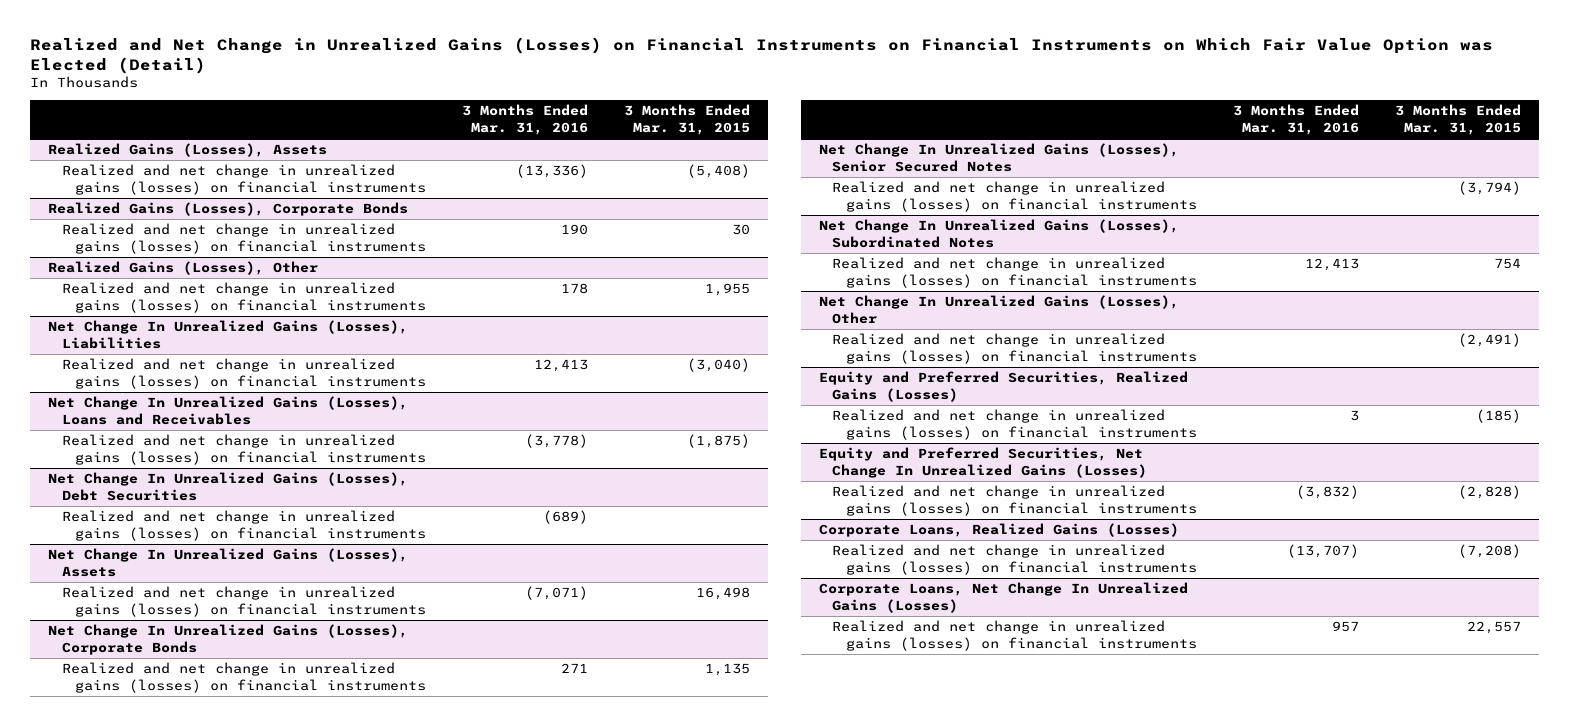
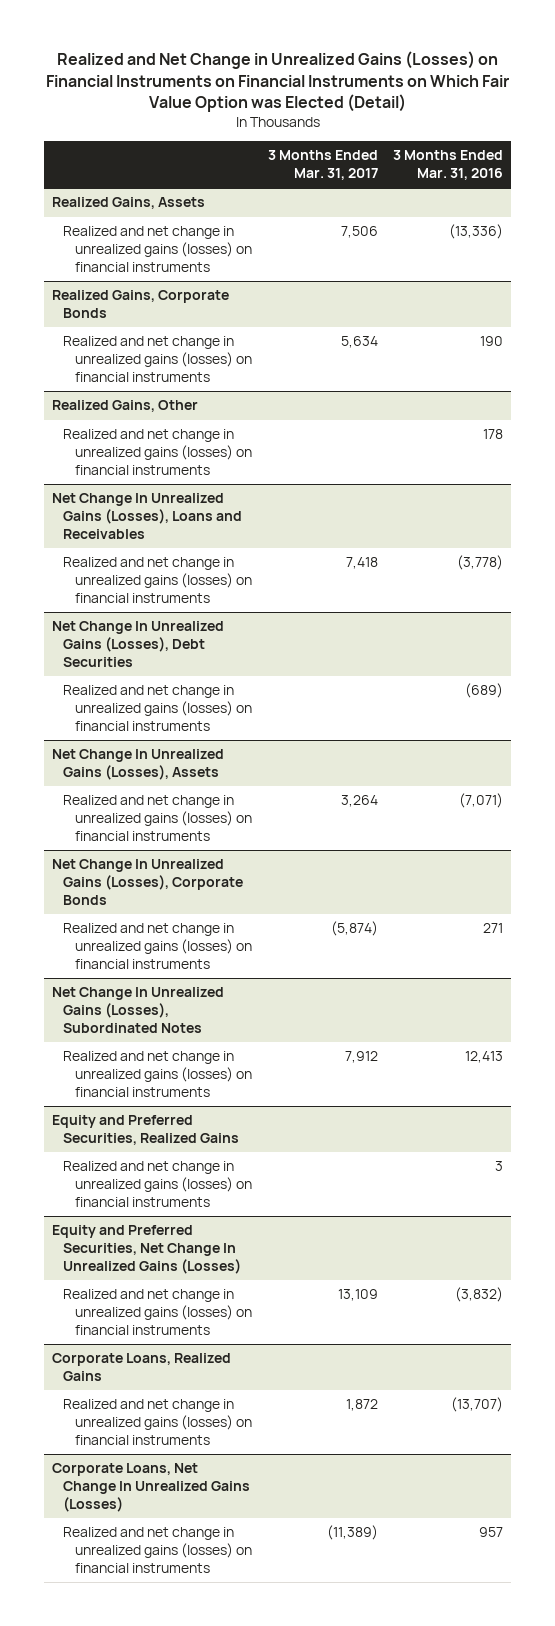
[624,104,751,135] 3 Months Ended Mar. 31, 2015 -> none
none -> [267,150,378,181] 3 Months Ended Mar. 31, 2017
[48,143,328,158] Realized Gains (Losses), Assets -> [51,197,205,210] Realized Gains, Assets
[48,202,409,217] Realized Gains (Losses), Corporate Bonds -> [51,290,229,319] Realized Gains, Corporate Bonds
[48,261,319,276] Realized Gains (Losses), Other -> [51,400,198,413] Realized Gains, Other
[48,320,409,349] Net Change In Unrealized Gains (Losses), Liabilities -> none
[61,358,427,389] Realized and net change in unrealized gains (losses) on financial instruments -> none
[818,143,1179,172] Net Change In Unrealized Gains (Losses), Senior Secured Notes -> none
[832,181,1197,212] Realized and net change in unrealized gains (losses) on financial instruments -> none
[818,295,1179,324] Net Change In Unrealized Gains (Losses), Other -> none
[832,333,1197,364] Realized and net change in unrealized gains (losses) on financial instruments -> none
[818,371,1188,402] Equity and Preferred Securities, Realized Gains (Losses) -> [51,1115,240,1146] Equity and Preferred Securities, Realized Gains
[818,523,1179,538] Corporate Loans, Realized Gains (Losses) -> [51,1353,231,1382] Corporate Loans, Realized Gains

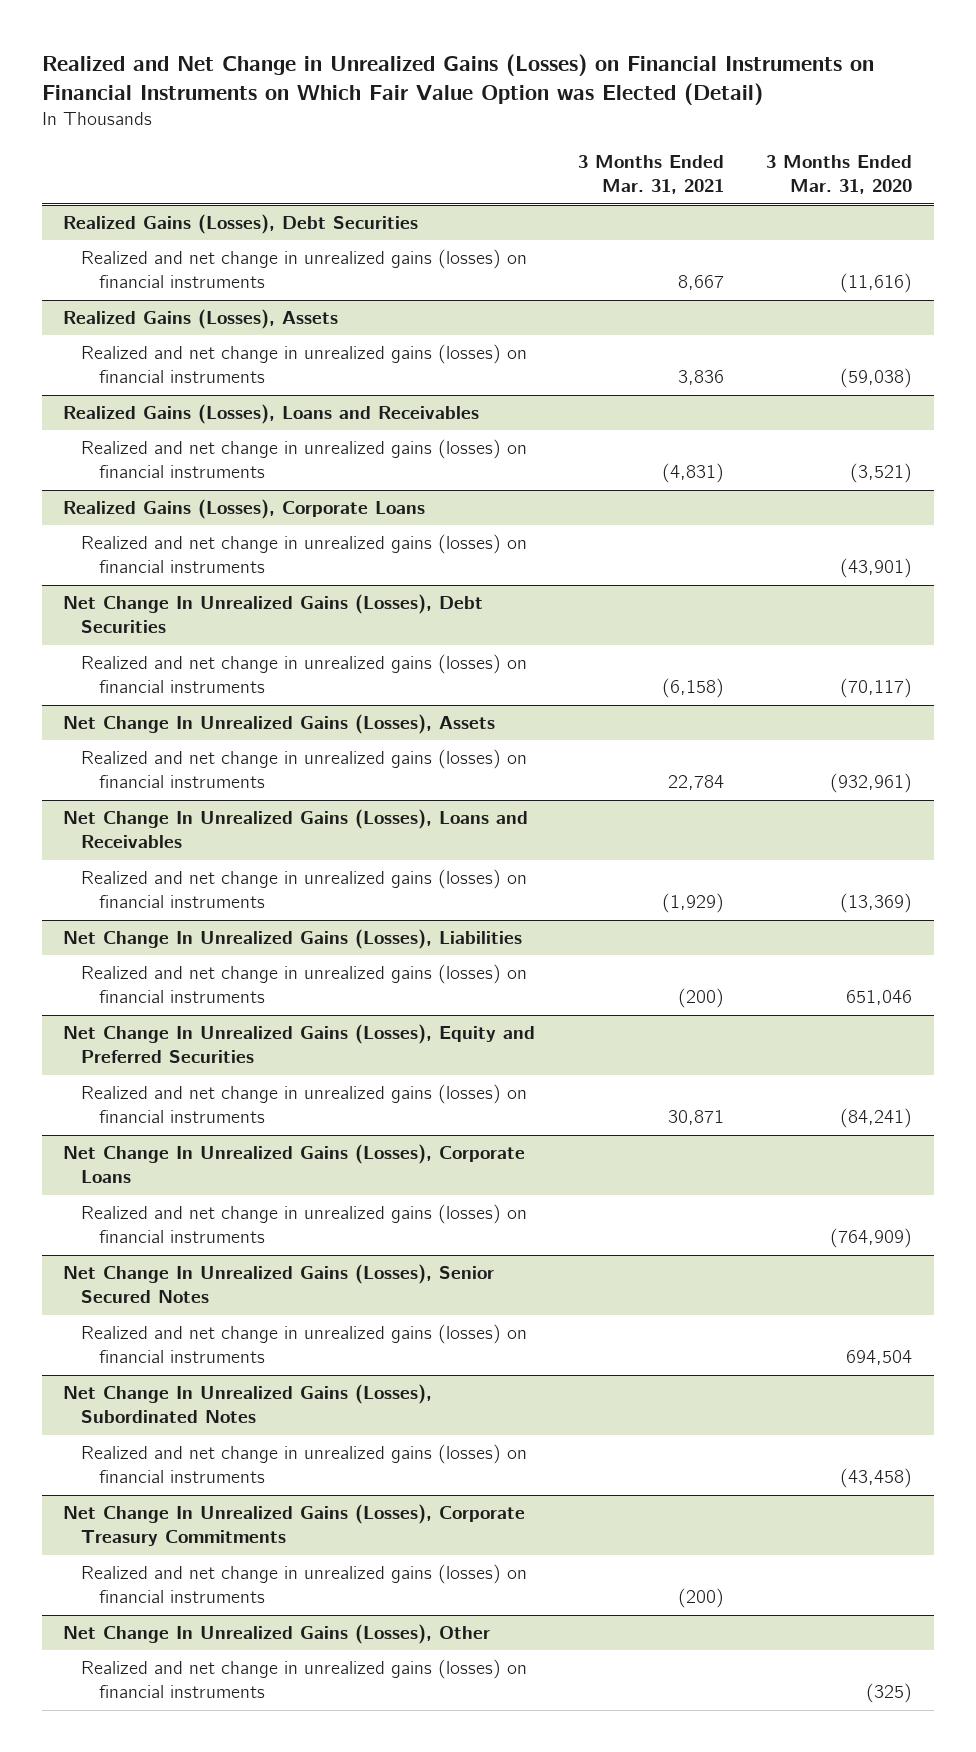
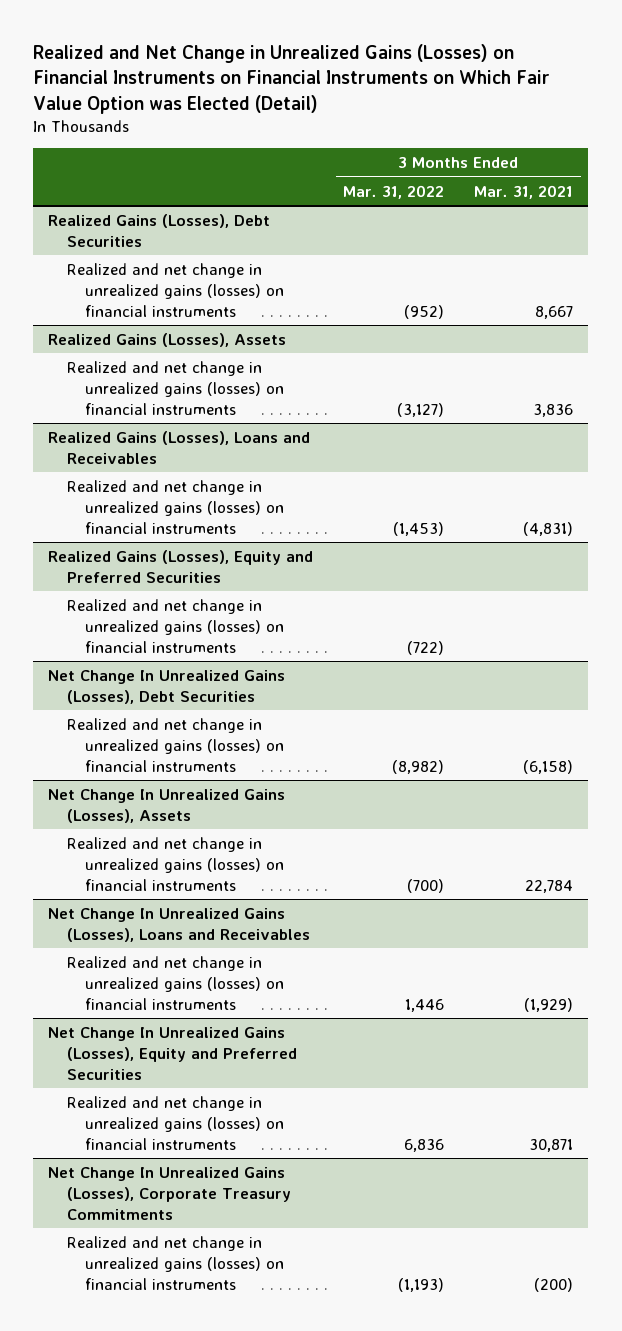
[766,155,913,195] 3 Months Ended Mar. 31, 2020 -> none
none -> [343,184,445,199] Mar. 31, 2022
[63,499,426,520] Realized Gains (Losses), Corporate Loans -> none
none -> [48,549,314,583] Realized Gains (Losses), Equity and Preferred Securities
[63,929,523,950] Net Change In Unrealized Gains (Losses), Liabilities -> none
[81,964,528,1004] Realized and net change in unrealized gains (losses) on financial instruments -> none
[63,1144,526,1184] Net Change In Unrealized Gains (Losses), Corporate Loans -> none
[81,1204,528,1244] Realized and net change in unrealized gains (losses) on financial instruments -> none
[63,1264,495,1304] Net Change In Unrealized Gains (Losses), Senior Secured Notes -> none
[81,1324,528,1364] Realized and net change in unrealized gains (losses) on financial instruments -> none
[63,1384,433,1424] Net Change In Unrealized Gains (Losses), Subordinated Notes -> none
[81,1444,528,1484] Realized and net change in unrealized gains (losses) on financial instruments -> none
[63,1624,491,1645] Net Change In Unrealized Gains (Losses), Other -> none
[81,1659,528,1699] Realized and net change in unrealized gains (losses) on financial instruments -> none

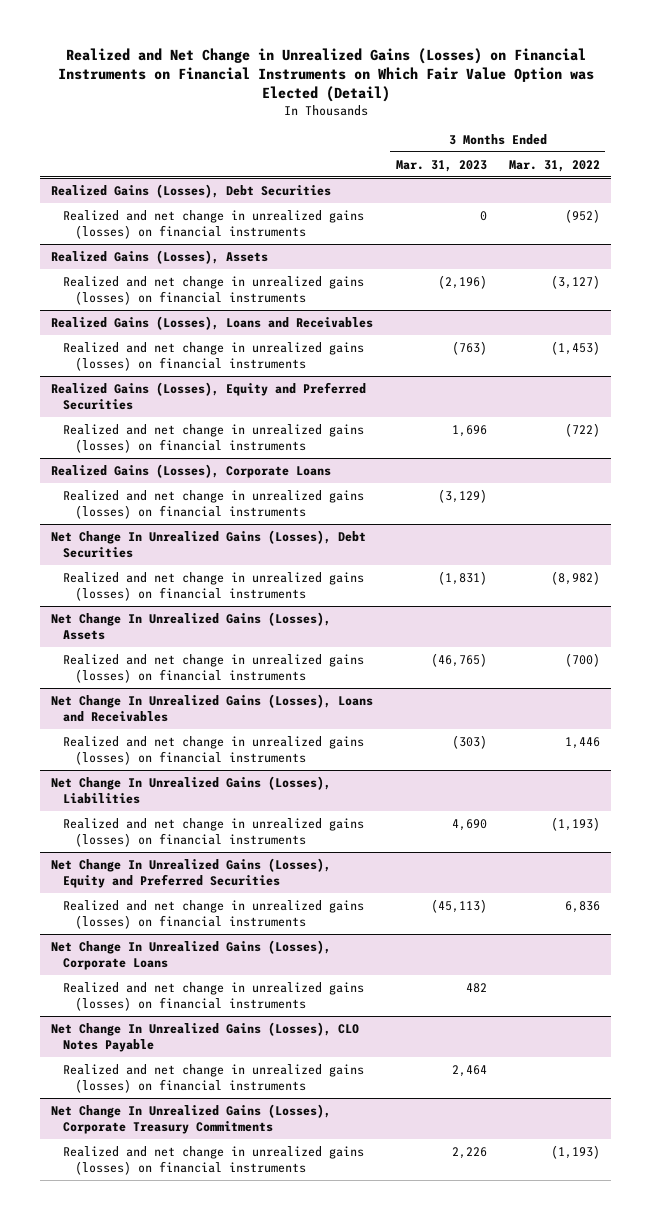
[474,184,574,199] Mar. 31, 2021 -> none
none -> [395,159,487,172] Mar. 31, 2023
none -> [51,463,332,478] Realized Gains (Losses), Corporate Loans
none -> [63,489,365,519] Realized and net change in unrealized gains (losses) on financial instruments
none -> [51,775,332,804] Net Change In Unrealized Gains (Losses), Liabilities
none -> [63,817,365,847] Realized and net change in unrealized gains (losses) on financial instruments
none -> [51,939,332,970] Net Change In Unrealized Gains (Losses), Corporate Loans
none -> [63,981,365,1011] Realized and net change in unrealized gains (losses) on financial instruments
none -> [51,1021,360,1052] Net Change In Unrealized Gains (Losses), CLO Notes Payable
none -> [63,1063,365,1093] Realized and net change in unrealized gains (losses) on financial instruments

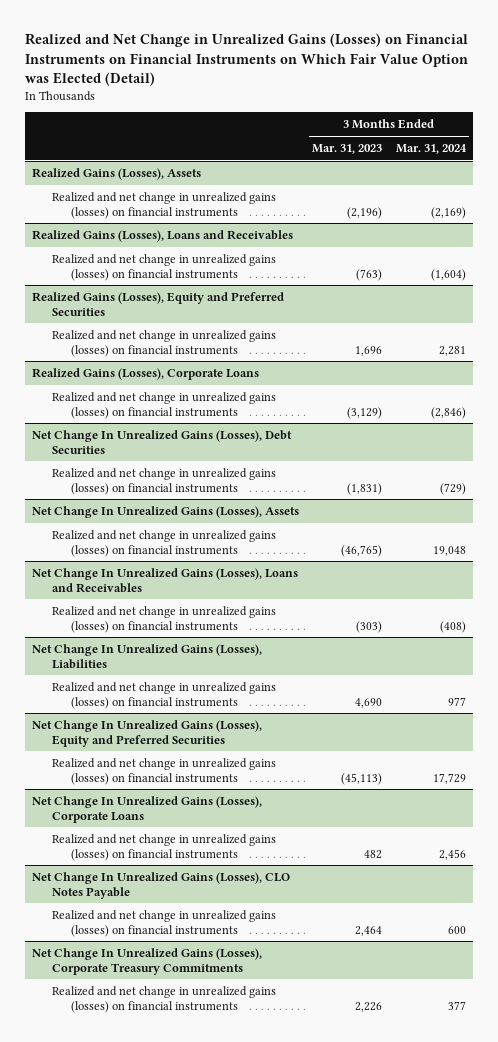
[508,159,600,172] Mar. 31, 2022 -> none
none -> [395,144,467,155] Mar. 31, 2024
[51,183,332,198] Realized Gains (Losses), Debt Securities -> none
[63,209,365,239] Realized and net change in unrealized gains (losses) on financial instruments -> none

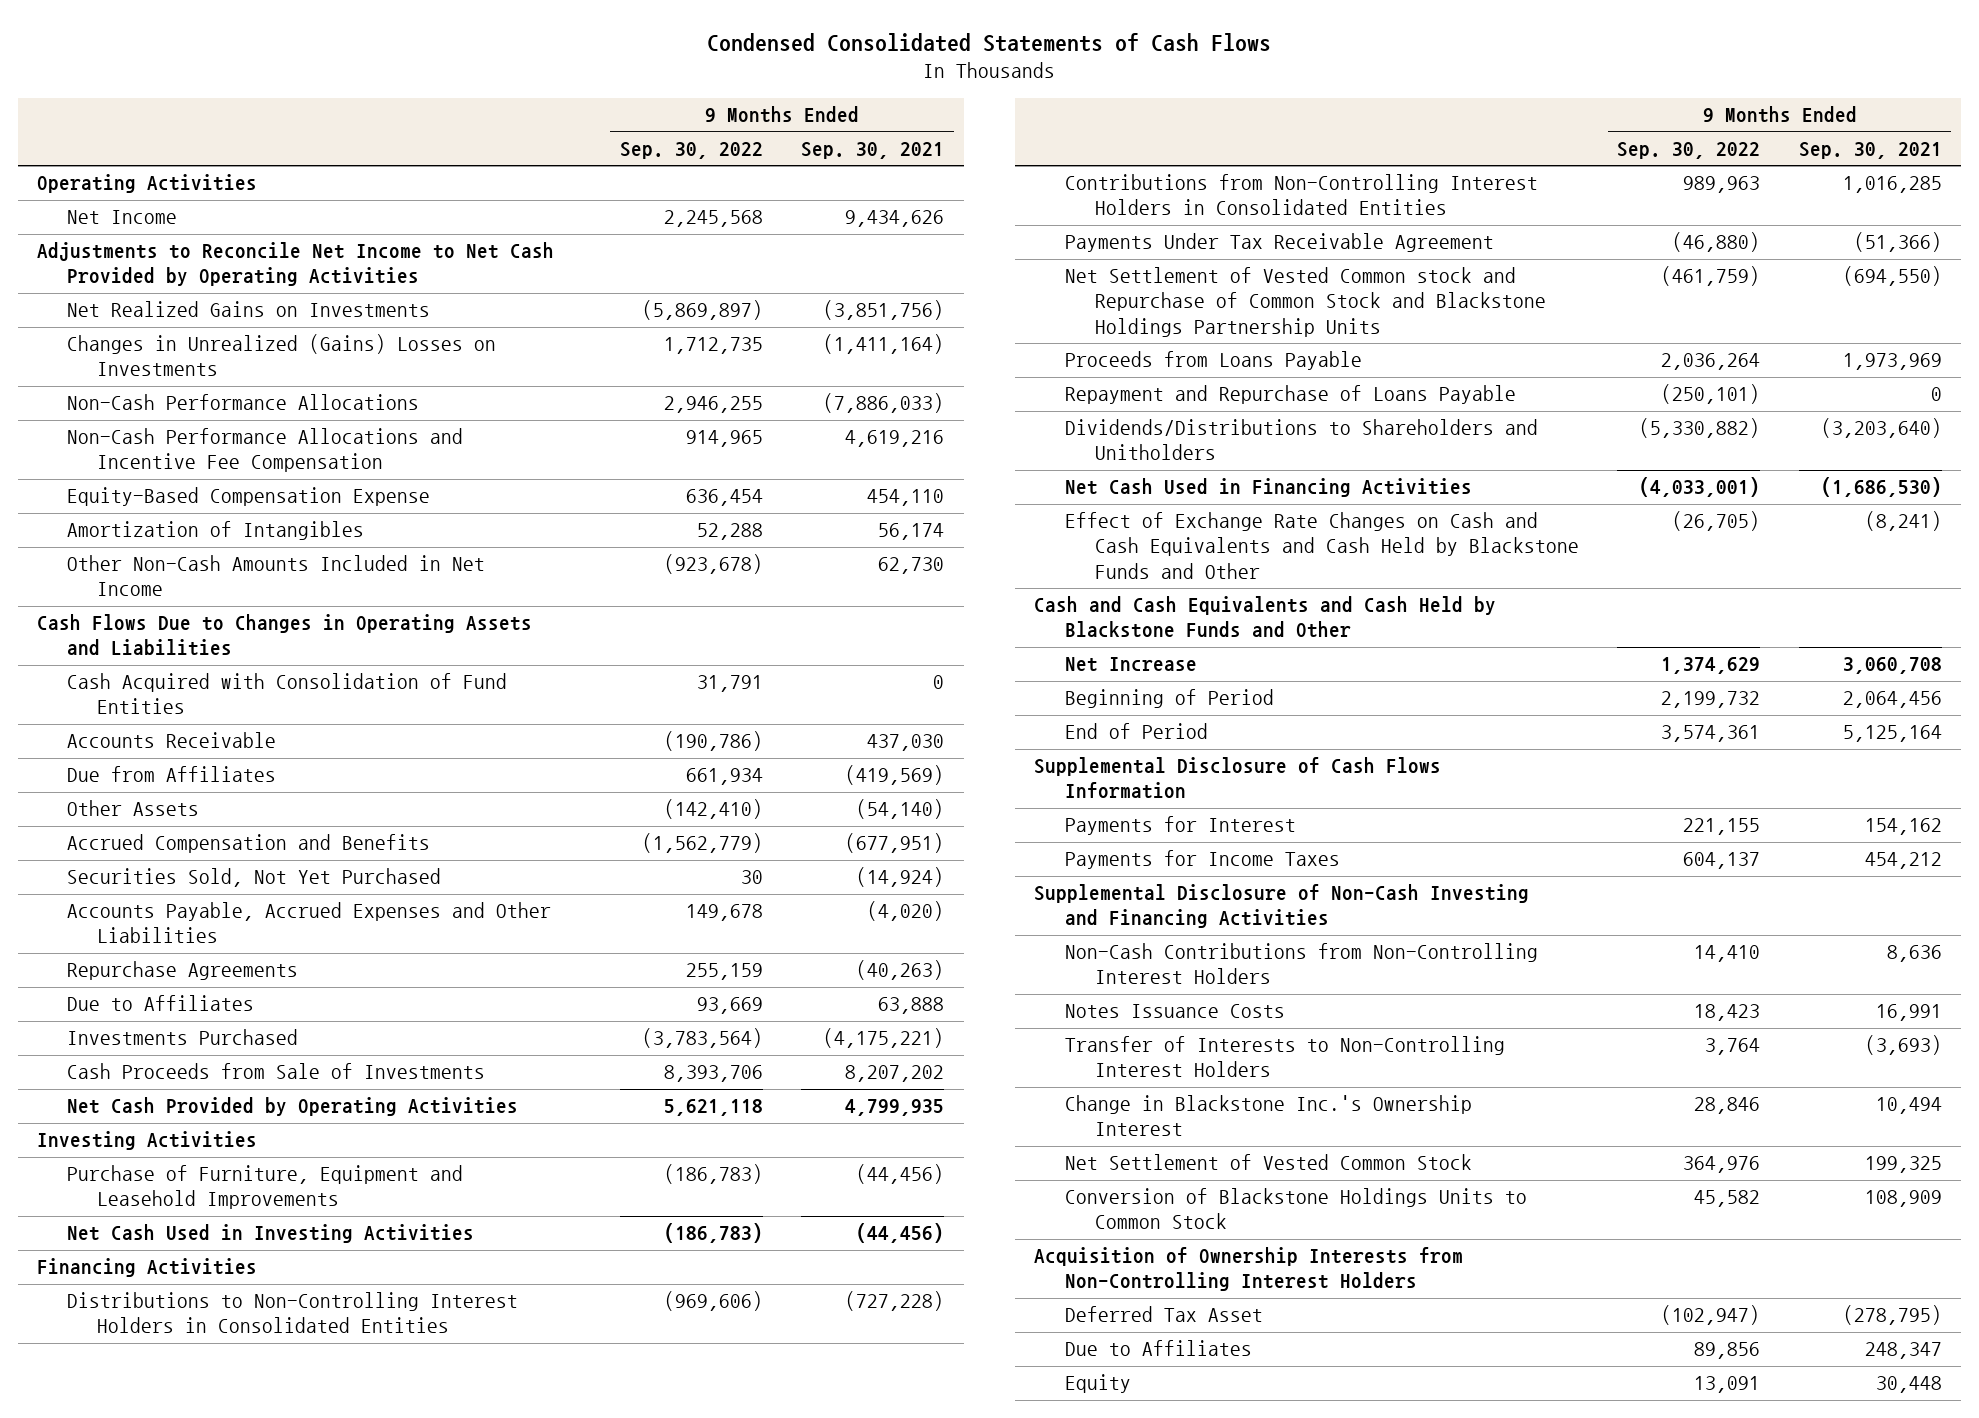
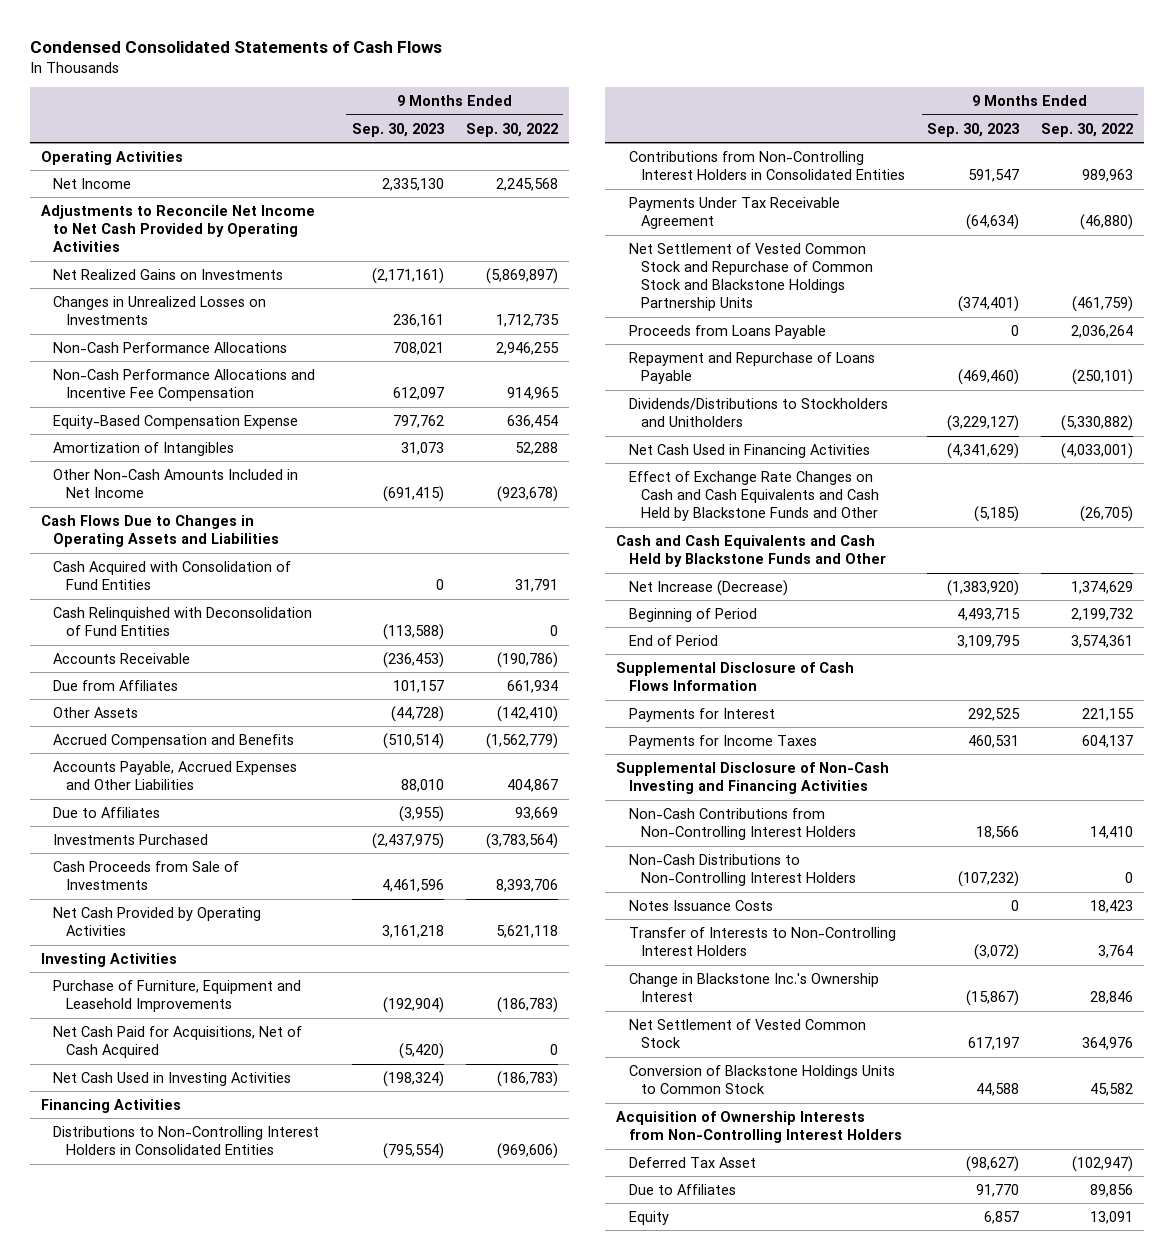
[801,141,945,159] Sep. 30, 2021 -> none
none -> [351,122,444,137] Sep. 30, 2023
[67,334,497,377] Changes in Unrealized (Gains) Losses on Investments -> [53,295,267,326] Changes in Unrealized Losses on Investments
none -> [53,606,313,637] Cash Relinquished with Deconsolidation of Fund Entities
[67,868,442,888] Securities Sold, Not Yet Purchased -> none
[67,961,299,981] Repurchase Agreements -> none
[685,904,763,922] 149,678 -> [506,779,558,793] 404,867
none -> [53,1025,303,1059] Net Cash Paid for Acquisitions, Net of Cash Acquired
[1064,267,1546,337] Net Settlement of Vested Common stock and Repurchase of Common Stock and Blackstone Holdings Partnership Units -> [628,242,874,312] Net Settlement of Vested Common Stock and Repurchase of Common Stock and Blackstone Holdings Partnership Units
[1064,419,1538,461] Dividends/Distributions to Shareholders and Unitholders -> [628,397,888,428] Dividends/Distributions to Stockholders and Unitholders
[1064,657,1197,673] Net Increase -> [628,579,788,596] Net Increase (Decrease)
none -> [628,853,857,887] Non-Cash Distributions to Non-Controlling Interest Holders

